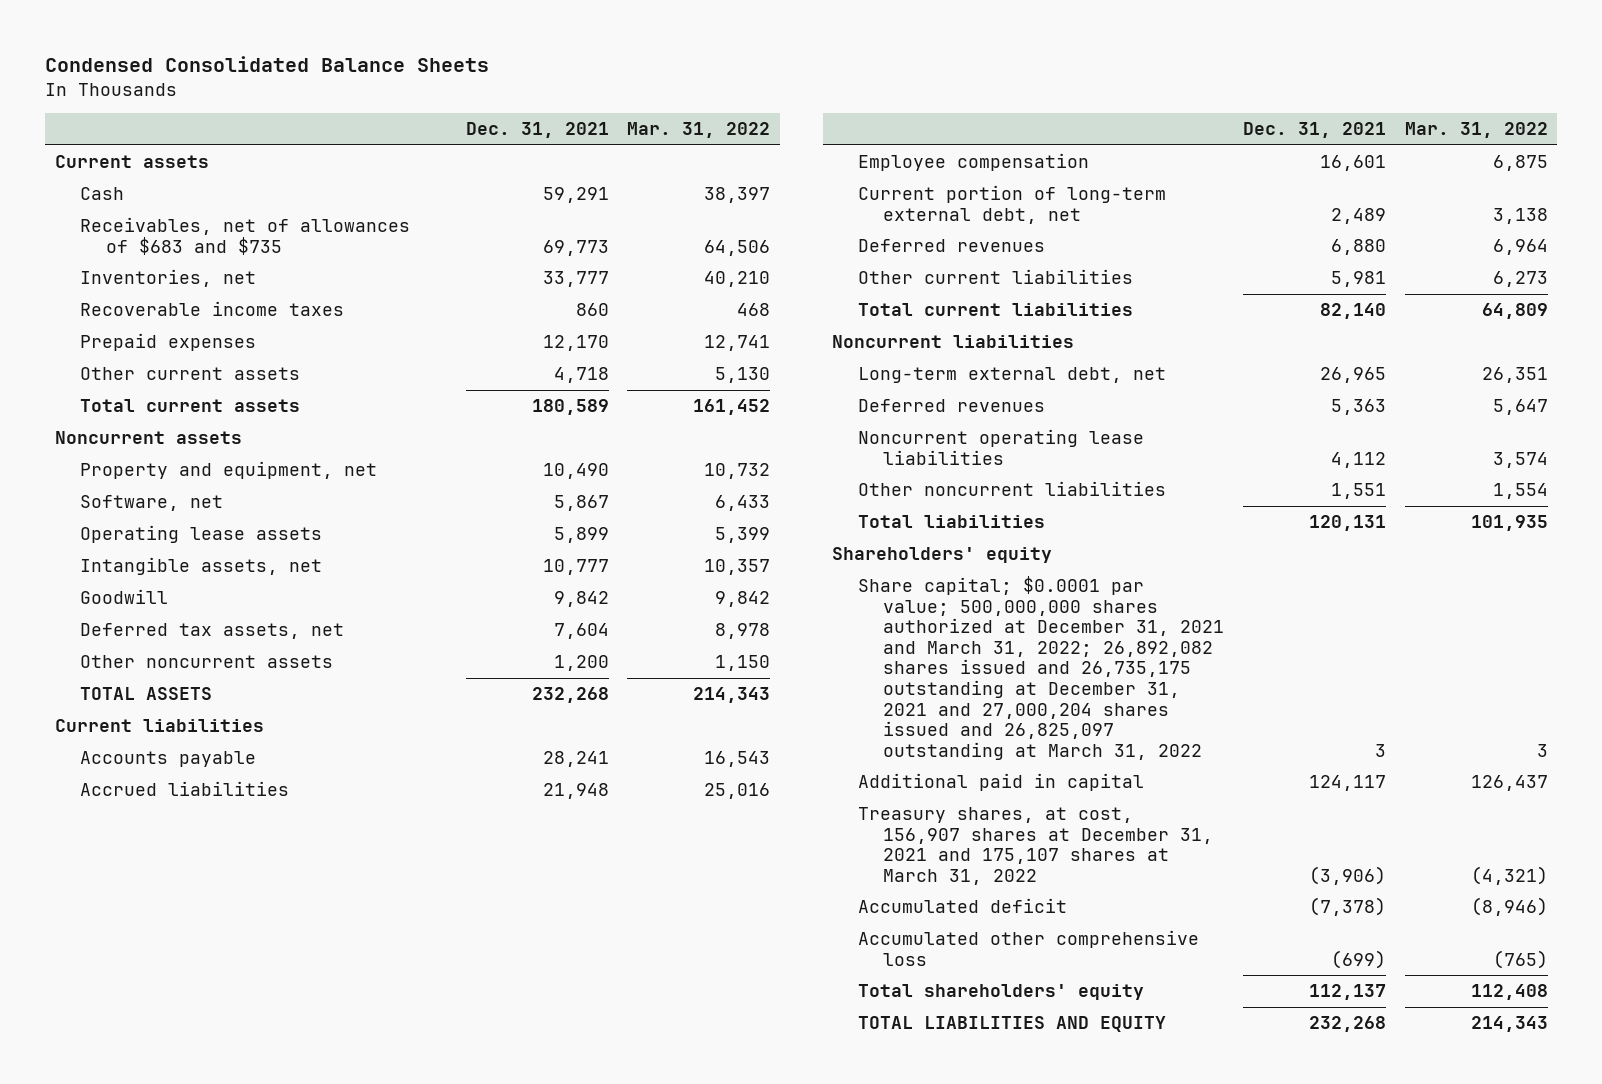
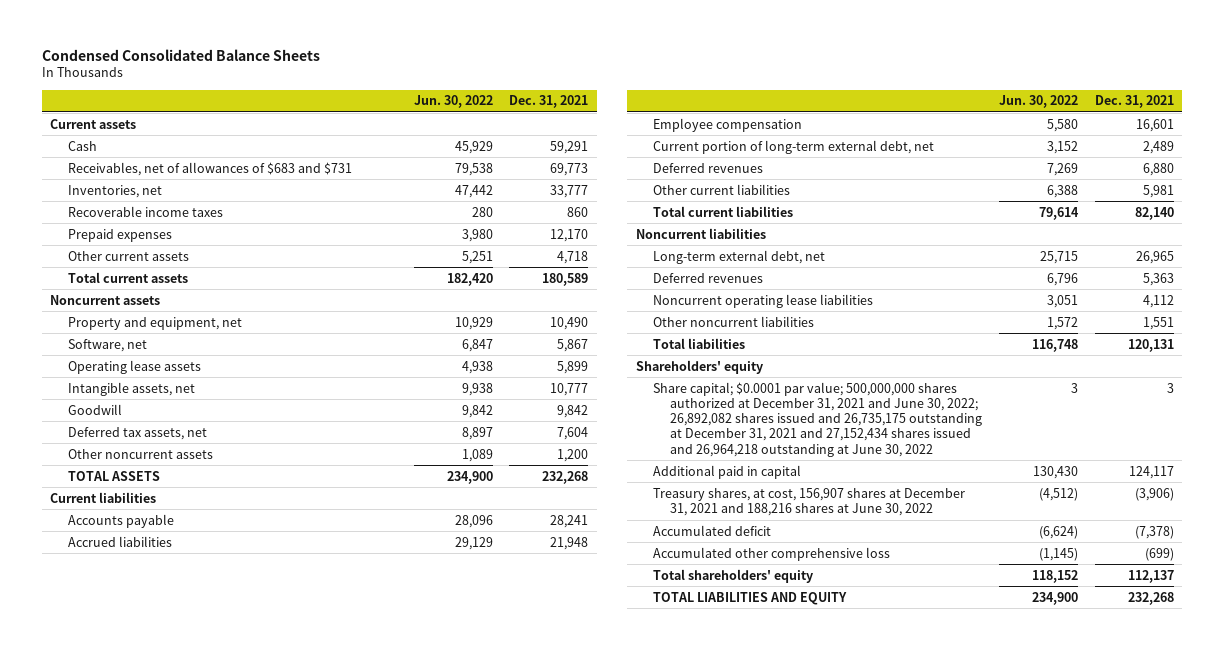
[627,122,771,139] Mar. 31, 2022 -> none
none -> [413,95,493,109] Jun. 30, 2022
[80,217,411,255] Receivables, net of allowances of $683 and $735 -> [67,161,352,176] Receivables, net of allowances of $683 and $731
[857,576,1225,760] Share capital; $0.0001 par value; 500,000,000 shares authorized at December 31, 2021 and March 31, 2022; 26,892,082 shares issued and 26,735,175 outstanding at December 31, 2021 and 27,000,204 shares issued and 26,825,097 outstanding at March 31, 2022 -> [652,381,983,457] Share capital; $0.0001 par value; 500,000,000 shares authorized at December 31, 2021 and June 30, 2022; 26,892,082 shares issued and 26,735,175 outstanding at December 31, 2021 and 27,152,434 shares issued and 26,964,218 outstanding at June 30, 2022
[857,807,1214,885] Treasury shares, at cost, 156,907 shares at December 31, 2021 and 175,107 shares at March 31, 2022 -> [652,487,965,516] Treasury shares, at cost, 156,907 shares at December 31, 2021 and 188,216 shares at June 30, 2022

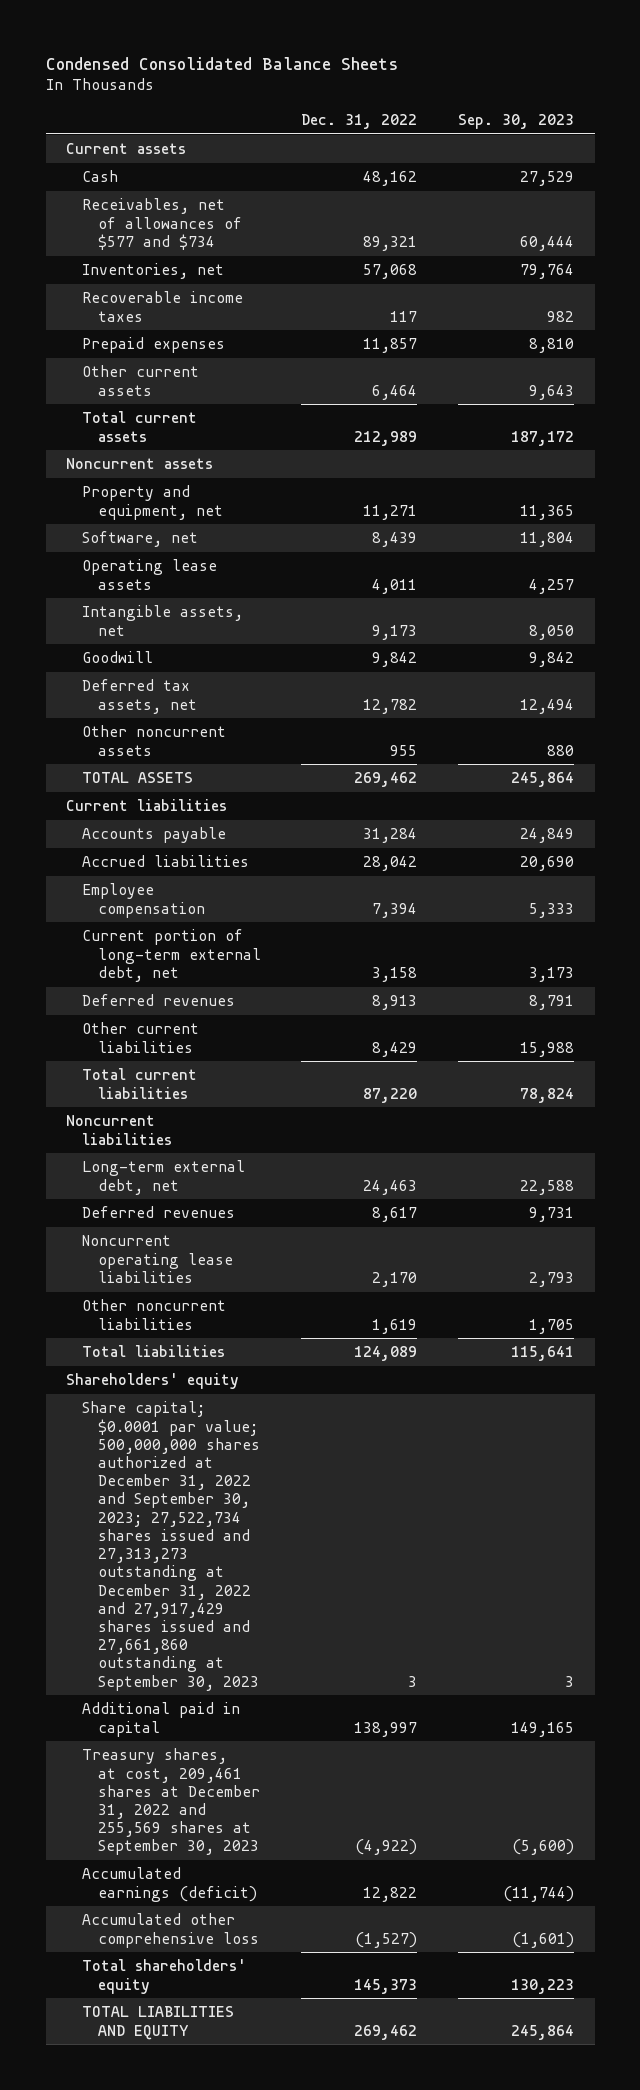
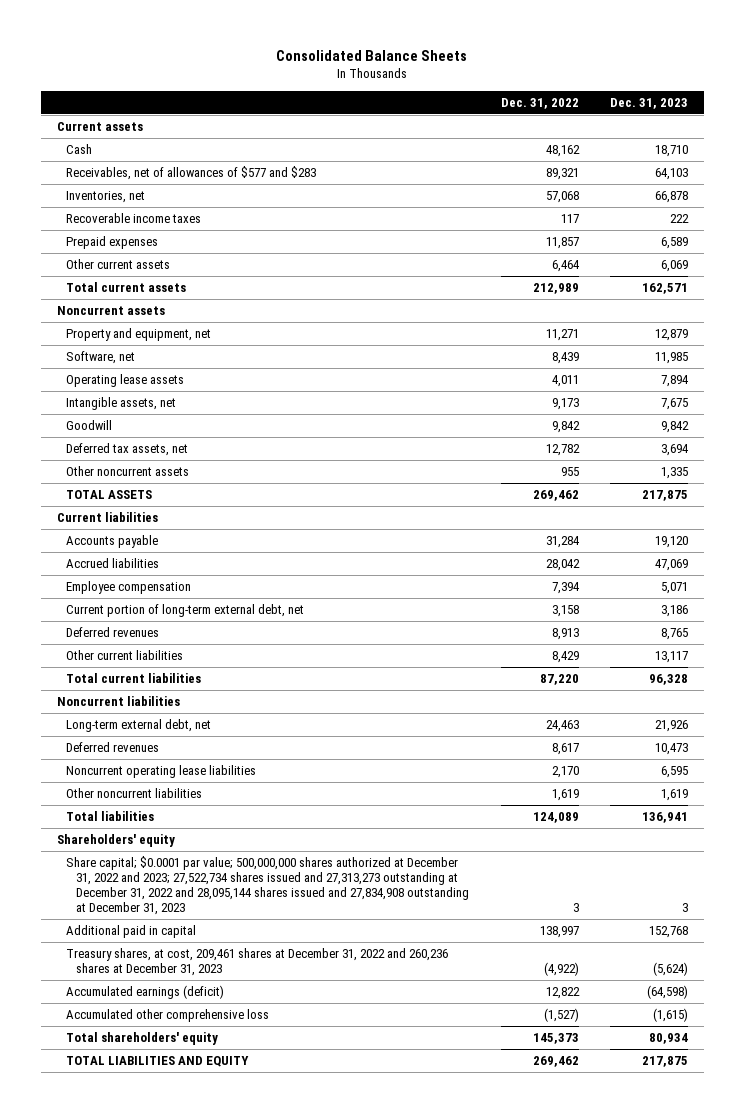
[45,56,398,70] Condensed Consolidated Balance Sheets -> [276,49,468,61] Consolidated Balance Sheets
[458,114,575,130] Sep. 30, 2023 -> none
none -> [610,97,689,109] Dec. 31, 2023
[81,198,242,250] Receivables, net of allowances of $577 and $734 -> [66,166,317,181] Receivables, net of allowances of $577 and $283
[81,1401,260,1691] Share capital; $0.0001 par value; 500,000,000 shares authorized at December 31, 2022 and September 30, 2023; 27,522,734 shares issued and 27,313,273 outstanding at December 31, 2022 and 27,917,429 shares issued and 27,661,860 outstanding at September 30, 2023 -> [66,856,470,916] Share capital; $0.0001 par value; 500,000,000 shares authorized at December 31, 2022 and 2023; 27,522,734 shares issued and 27,313,273 outstanding at December 31, 2022 and 28,095,144 shares issued and 27,834,908 outstanding at December 31, 2023
[81,1748,260,1856] Treasury shares, at cost, 209,461 shares at December 31, 2022 and 255,569 shares at September 30, 2023 -> [66,948,449,977] Treasury shares, at cost, 209,461 shares at December 31, 2022 and 260,236 shares at December 31, 2023

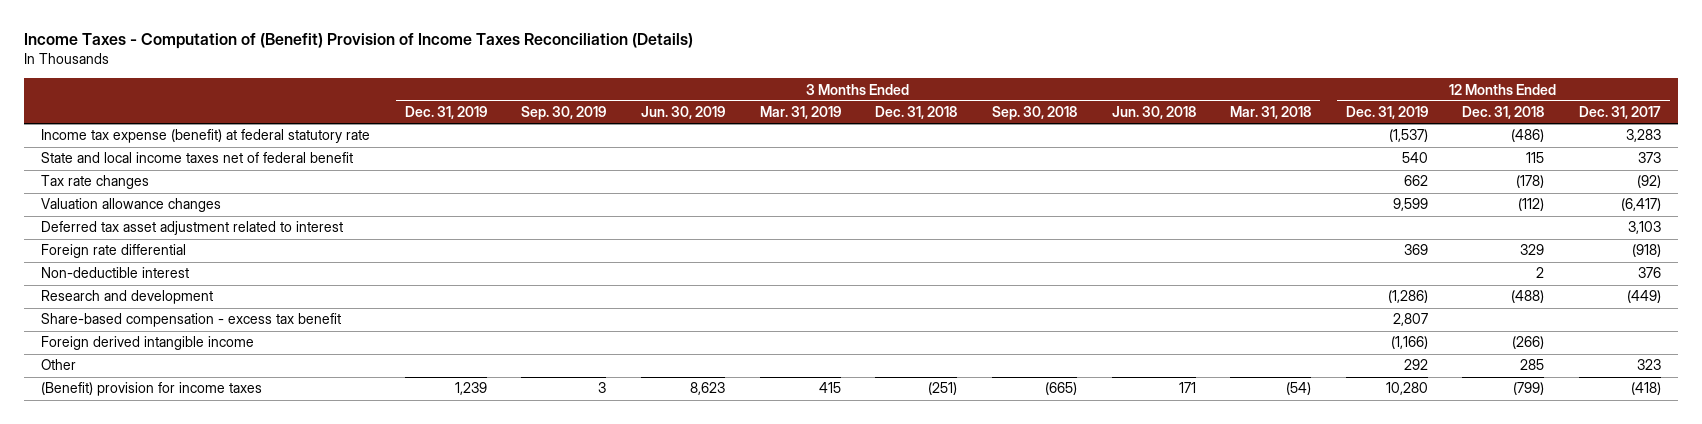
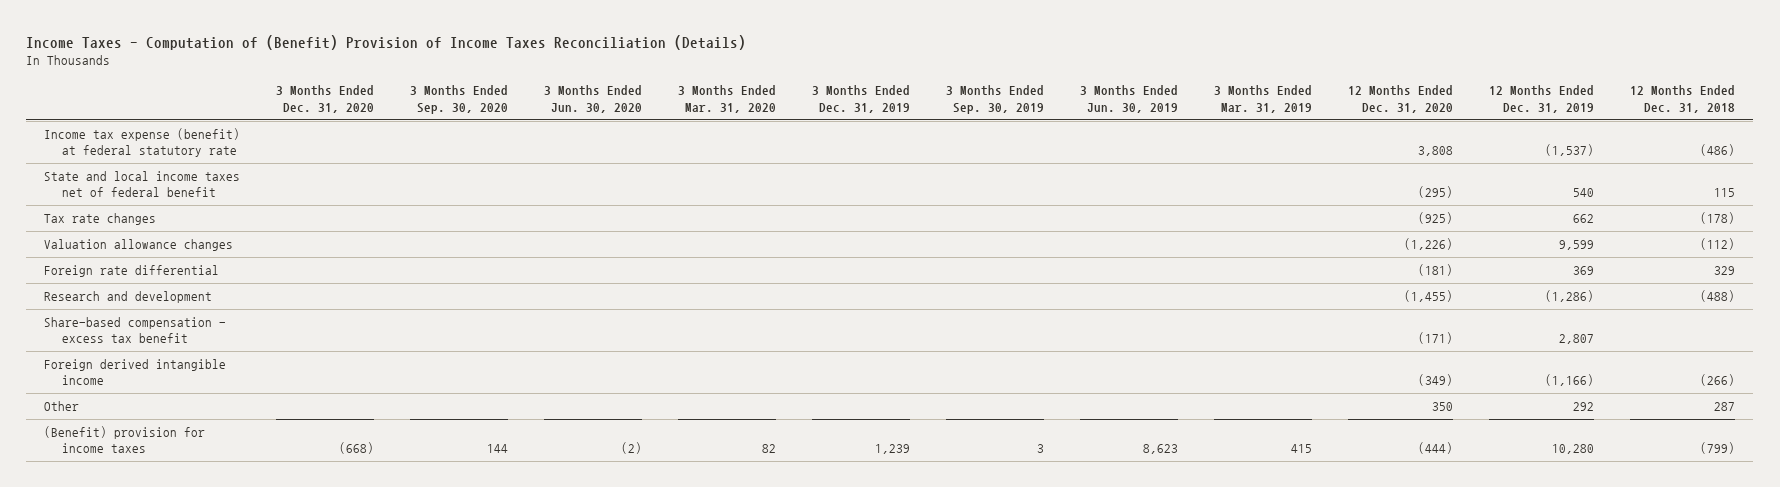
[875,106,958,120] Dec. 31, 2018 -> none
[991,106,1077,121] Sep. 30, 2018 -> none
[1111,106,1196,120] Jun. 30, 2018 -> none
[1230,106,1312,120] Mar. 31, 2018 -> none
[1579,106,1662,120] Dec. 31, 2017 -> none
none -> [276,85,375,113] 3 Months Ended Dec. 31, 2020
none -> [410,85,509,114] 3 Months Ended Sep. 30, 2020
none -> [544,85,643,113] 3 Months Ended Jun. 30, 2020
none -> [678,85,777,113] 3 Months Ended Mar. 31, 2020
none -> [1348,85,1454,113] 12 Months Ended Dec. 31, 2020
[41,221,344,236] Deferred tax asset adjustment related to interest -> none
[41,267,190,279] Non-deductible interest -> none
[1520,359,1545,371] 285 -> [1714,402,1736,412] 287

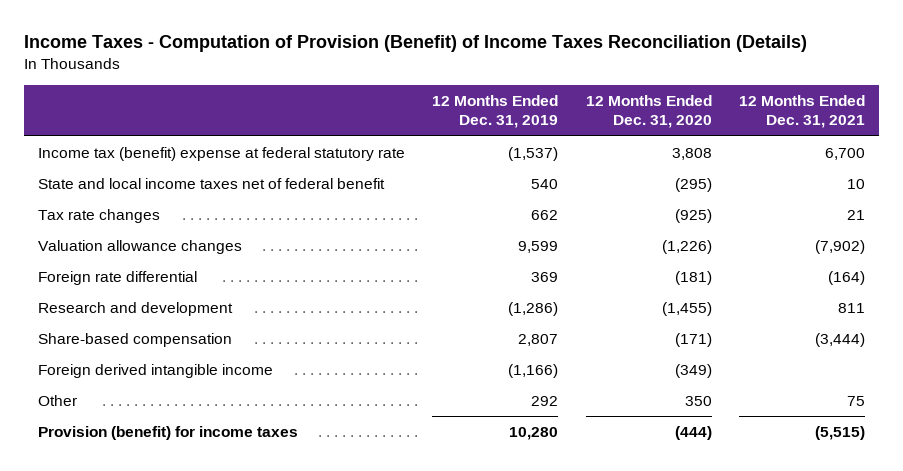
[26,34,747,50] Income Taxes - Computation of (Benefit) Provision of Income Taxes Reconciliation (Details) -> [23,35,807,53] Income Taxes - Computation of Provision (Benefit) of Income Taxes Reconciliation (Details)
[276,85,375,113] 3 Months Ended Dec. 31, 2020 -> none
[410,85,509,114] 3 Months Ended Sep. 30, 2020 -> none
[544,85,643,113] 3 Months Ended Jun. 30, 2020 -> none
[678,85,777,113] 3 Months Ended Mar. 31, 2020 -> none
[812,85,911,113] 3 Months Ended Dec. 31, 2019 -> none
[946,85,1045,114] 3 Months Ended Sep. 30, 2019 -> none
[1080,85,1179,113] 3 Months Ended Jun. 30, 2019 -> none
[1214,85,1313,113] 3 Months Ended Mar. 31, 2019 -> none
[1630,85,1736,113] 12 Months Ended Dec. 31, 2018 -> none
none -> [739,94,866,129] 12 Months Ended Dec. 31, 2021
[44,128,241,158] Income tax expense (benefit) at federal statutory rate -> [37,146,405,161] Income tax (benefit) expense at federal statutory rate
[44,317,227,344] Share-based compensation - excess tax benefit -> [37,332,232,347] Share-based compensation
[44,426,206,454] (Benefit) provision for income taxes -> [37,425,298,440] Provision (benefit) for income taxes

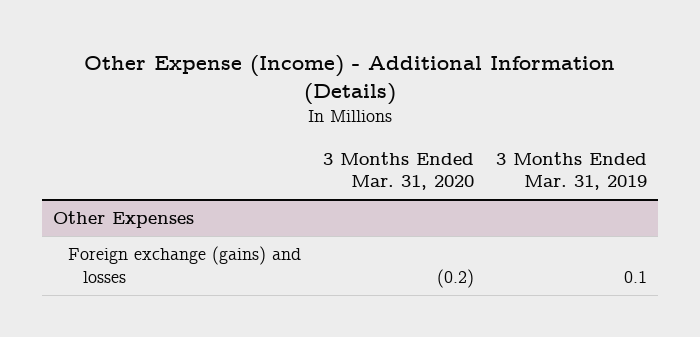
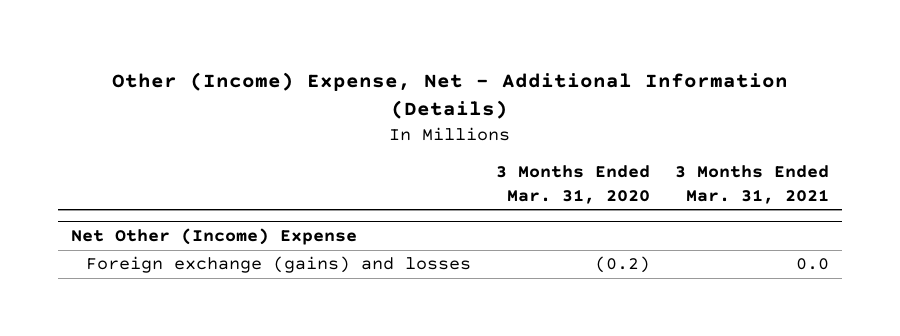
[83,54,615,105] Other Expense (Income) - Additional Information (Details) -> [111,71,788,120] Other (Income) Expense, Net - Additional Information (Details)
[496,151,648,191] 3 Months Ended Mar. 31, 2019 -> none
none -> [675,165,830,204] 3 Months Ended Mar. 31, 2021
[52,211,194,229] Other Expenses -> [70,228,357,246] Net Other (Income) Expense

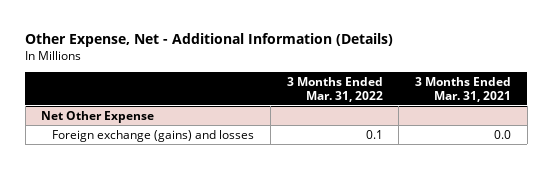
[111,71,788,120] Other (Income) Expense, Net - Additional Information (Details) -> [25,32,394,47] Other Expense, Net - Additional Information (Details)
[496,165,651,204] 3 Months Ended Mar. 31, 2020 -> none
none -> [286,76,383,102] 3 Months Ended Mar. 31, 2022
[70,228,357,246] Net Other (Income) Expense -> [41,110,155,123] Net Other Expense

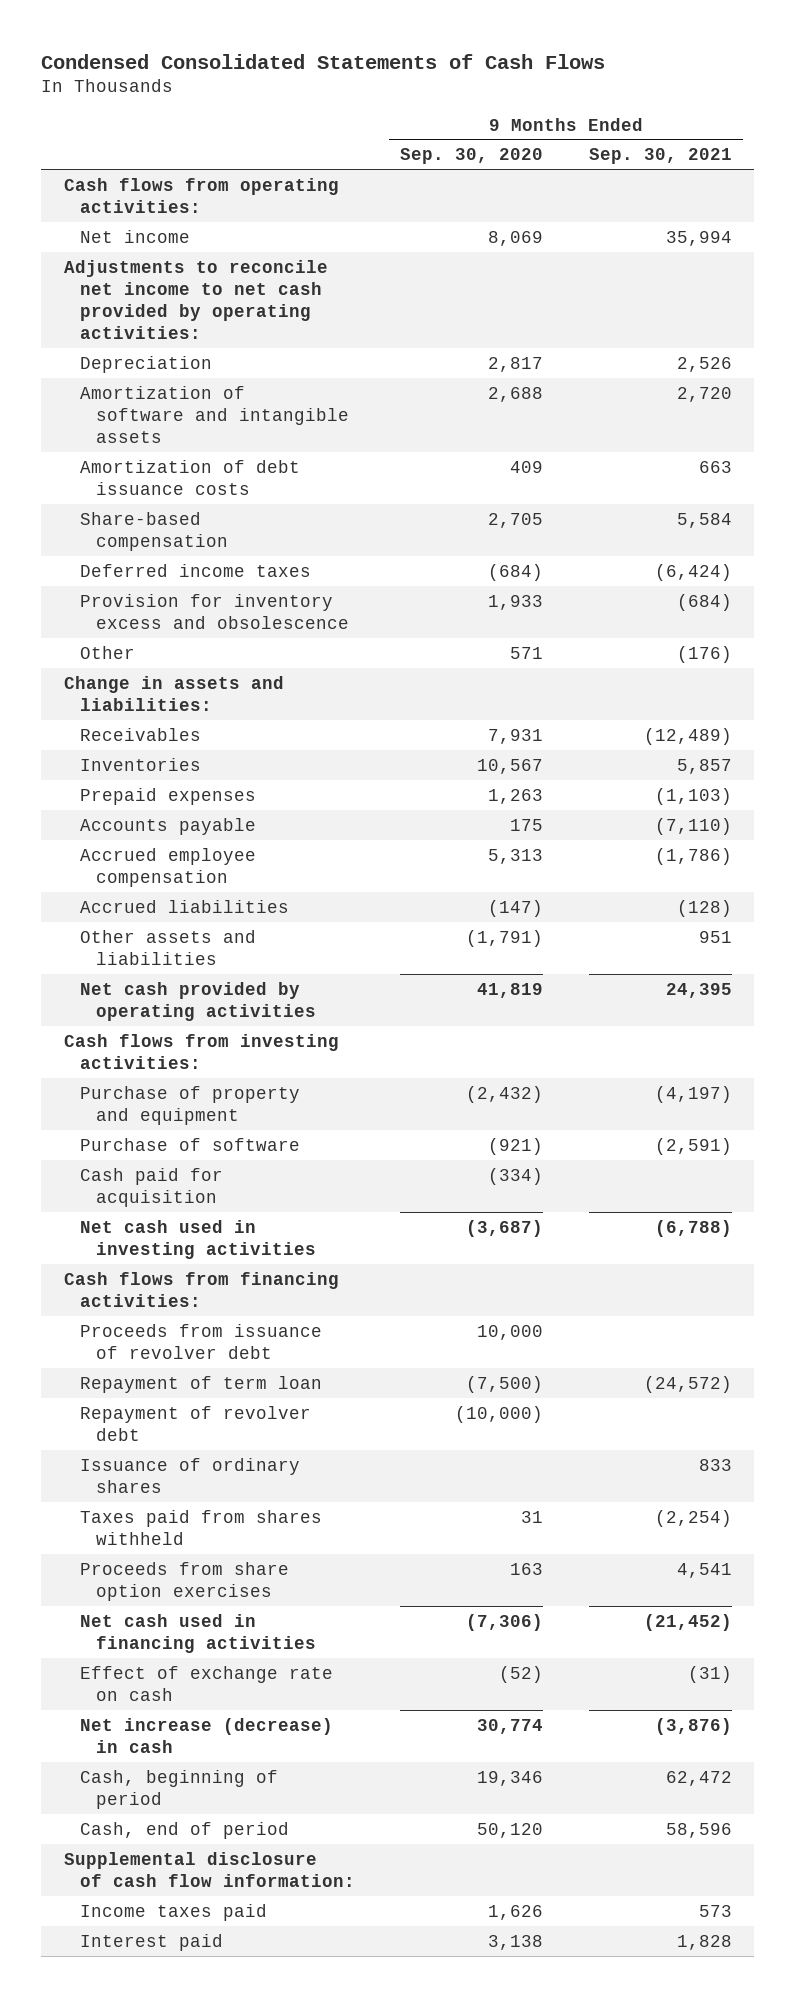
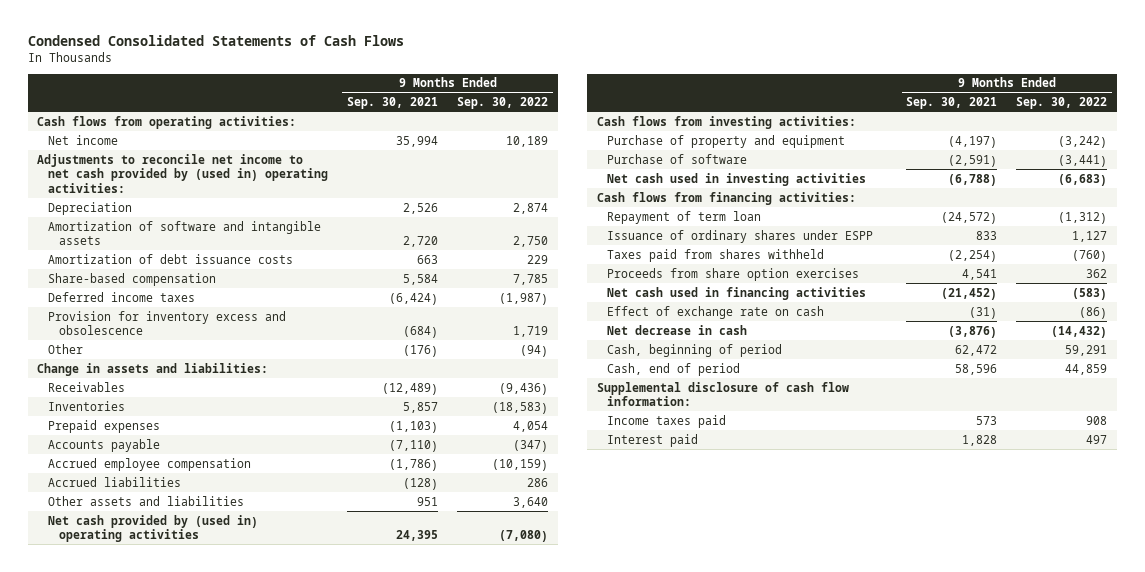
[400,148,544,165] Sep. 30, 2020 -> none
none -> [457,96,549,109] Sep. 30, 2022
[63,259,328,340] Adjustments to reconcile net income to net cash provided by operating activities: -> [37,153,329,193] Adjustments to reconcile net income to net cash provided by (used in) operating activities:
[80,981,317,1021] Net cash provided by operating activities -> [48,514,259,543] Net cash provided by (used in) operating activities
[80,1167,224,1207] Cash paid for acquisition -> none
[80,1323,323,1359] Proceeds from issuance of revolver debt -> none
[80,1405,312,1441] Repayment of revolver debt -> none
[80,1457,301,1493] Issuance of ordinary shares -> [607,229,874,243] Issuance of ordinary shares under ESPP
[80,1717,334,1753] Net increase (decrease) in cash -> [607,324,748,335] Net decrease in cash

